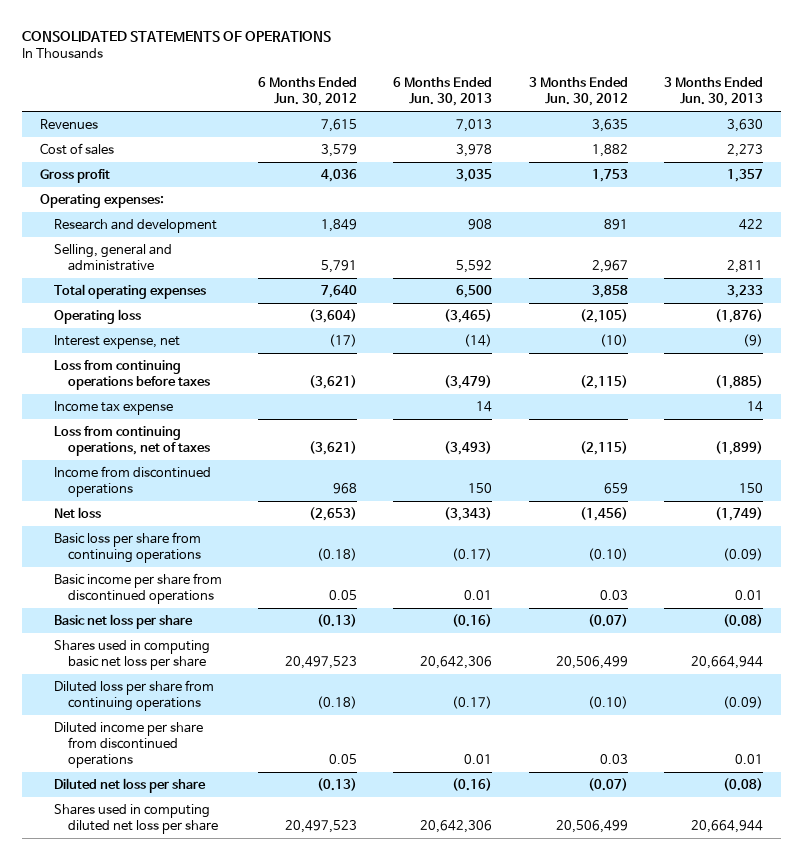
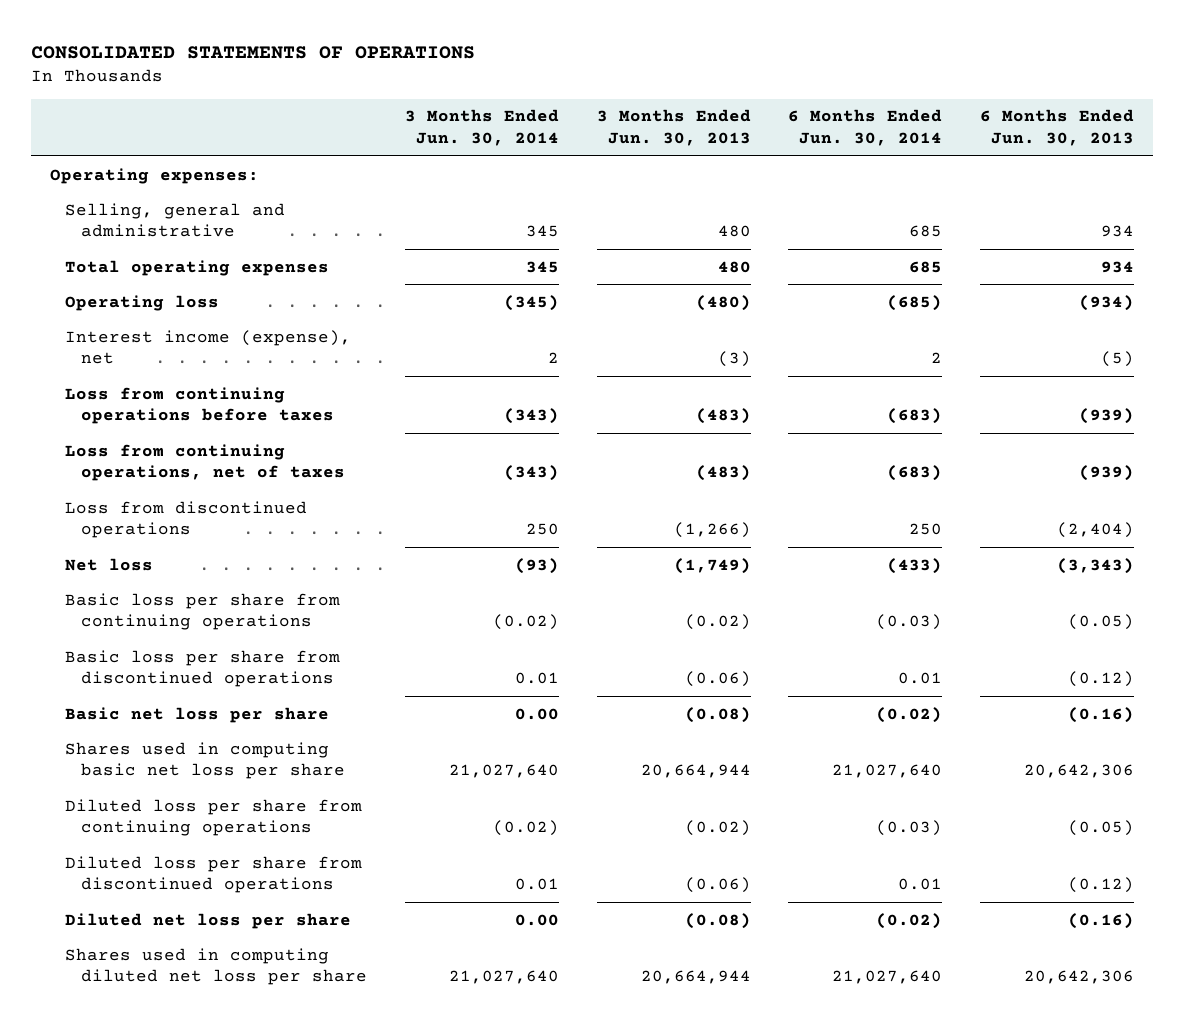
[258,77,358,107] 6 Months Ended Jun. 30, 2012 -> none
[528,77,628,107] 3 Months Ended Jun. 30, 2012 -> none
none -> [404,109,559,146] 3 Months Ended Jun. 30, 2014
none -> [788,109,943,146] 6 Months Ended Jun. 30, 2014
[40,119,99,130] Revenues -> none
[40,143,115,156] Cost of sales -> none
[40,169,111,184] Gross profit -> none
[54,219,218,234] Research and development -> none
[54,401,174,416] Income tax expense -> none
[456,259,493,273] 5,592 -> [1100,225,1134,238] 934
[726,259,763,273] 2,811 -> [717,225,751,238] 480
[456,285,493,299] 6,500 -> [1100,260,1134,273] 934
[726,285,763,299] 3,233 -> [717,260,751,273] 480
[444,309,493,324] (3,465) -> [1078,294,1134,311] (934)
[714,309,763,324] (1,876) -> [695,294,751,311] (480)
[54,335,181,350] Interest expense, net -> [65,329,352,365] Interest income (expense), net
[464,334,493,348] (14) -> [1100,351,1134,368] (5)
[742,334,763,348] (9) -> [717,351,751,368] (3)
[444,374,493,389] (3,479) -> [1078,408,1134,425] (939)
[714,374,763,389] (1,885) -> [695,408,751,425] (483)
[444,440,493,455] (3,493) -> [1078,465,1134,482] (939)
[714,440,763,455] (1,899) -> [695,465,751,482] (483)
[54,466,212,497] Income from discontinued operations -> [65,500,308,539] Loss from discontinued operations
[468,482,493,493] 150 -> [1056,522,1134,539] (2,404)
[738,482,763,493] 150 -> [673,522,751,539] (1,266)
[452,547,493,561] (0.17) -> [1067,614,1134,631] (0.05)
[722,547,763,561] (0.09) -> [684,614,751,631] (0.02)
[54,573,223,604] Basic income per share from discontinued operations -> [65,649,341,688] Basic loss per share from discontinued operations
[464,589,493,600] 0.01 -> [1067,671,1134,688] (0.12)
[734,589,763,600] 0.01 -> [684,671,751,688] (0.06)
[452,695,493,709] (0.17) -> [1067,820,1134,837] (0.05)
[722,695,763,709] (0.09) -> [684,820,751,837] (0.02)
[54,722,204,768] Diluted income per share from discontinued operations -> [65,855,363,894] Diluted loss per share from discontinued operations
[464,753,493,764] 0.01 -> [1067,877,1134,894] (0.12)
[734,753,763,764] 0.01 -> [684,877,751,894] (0.06)

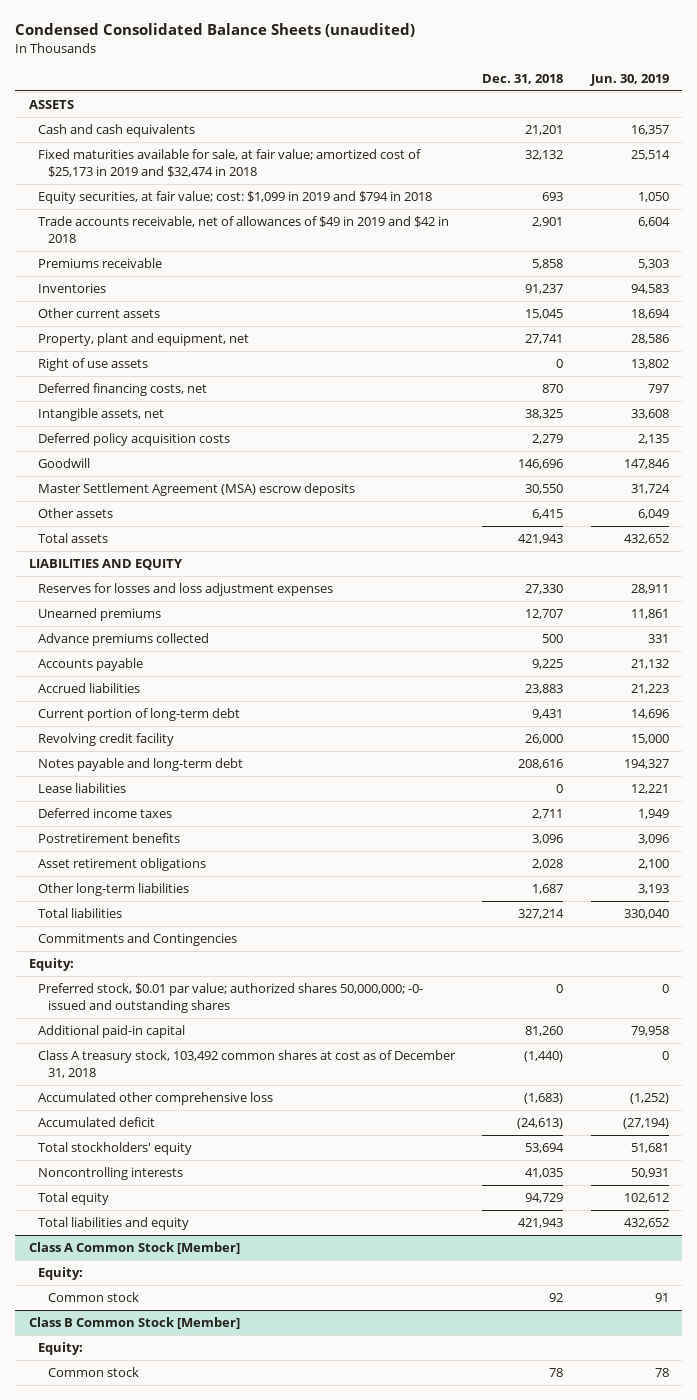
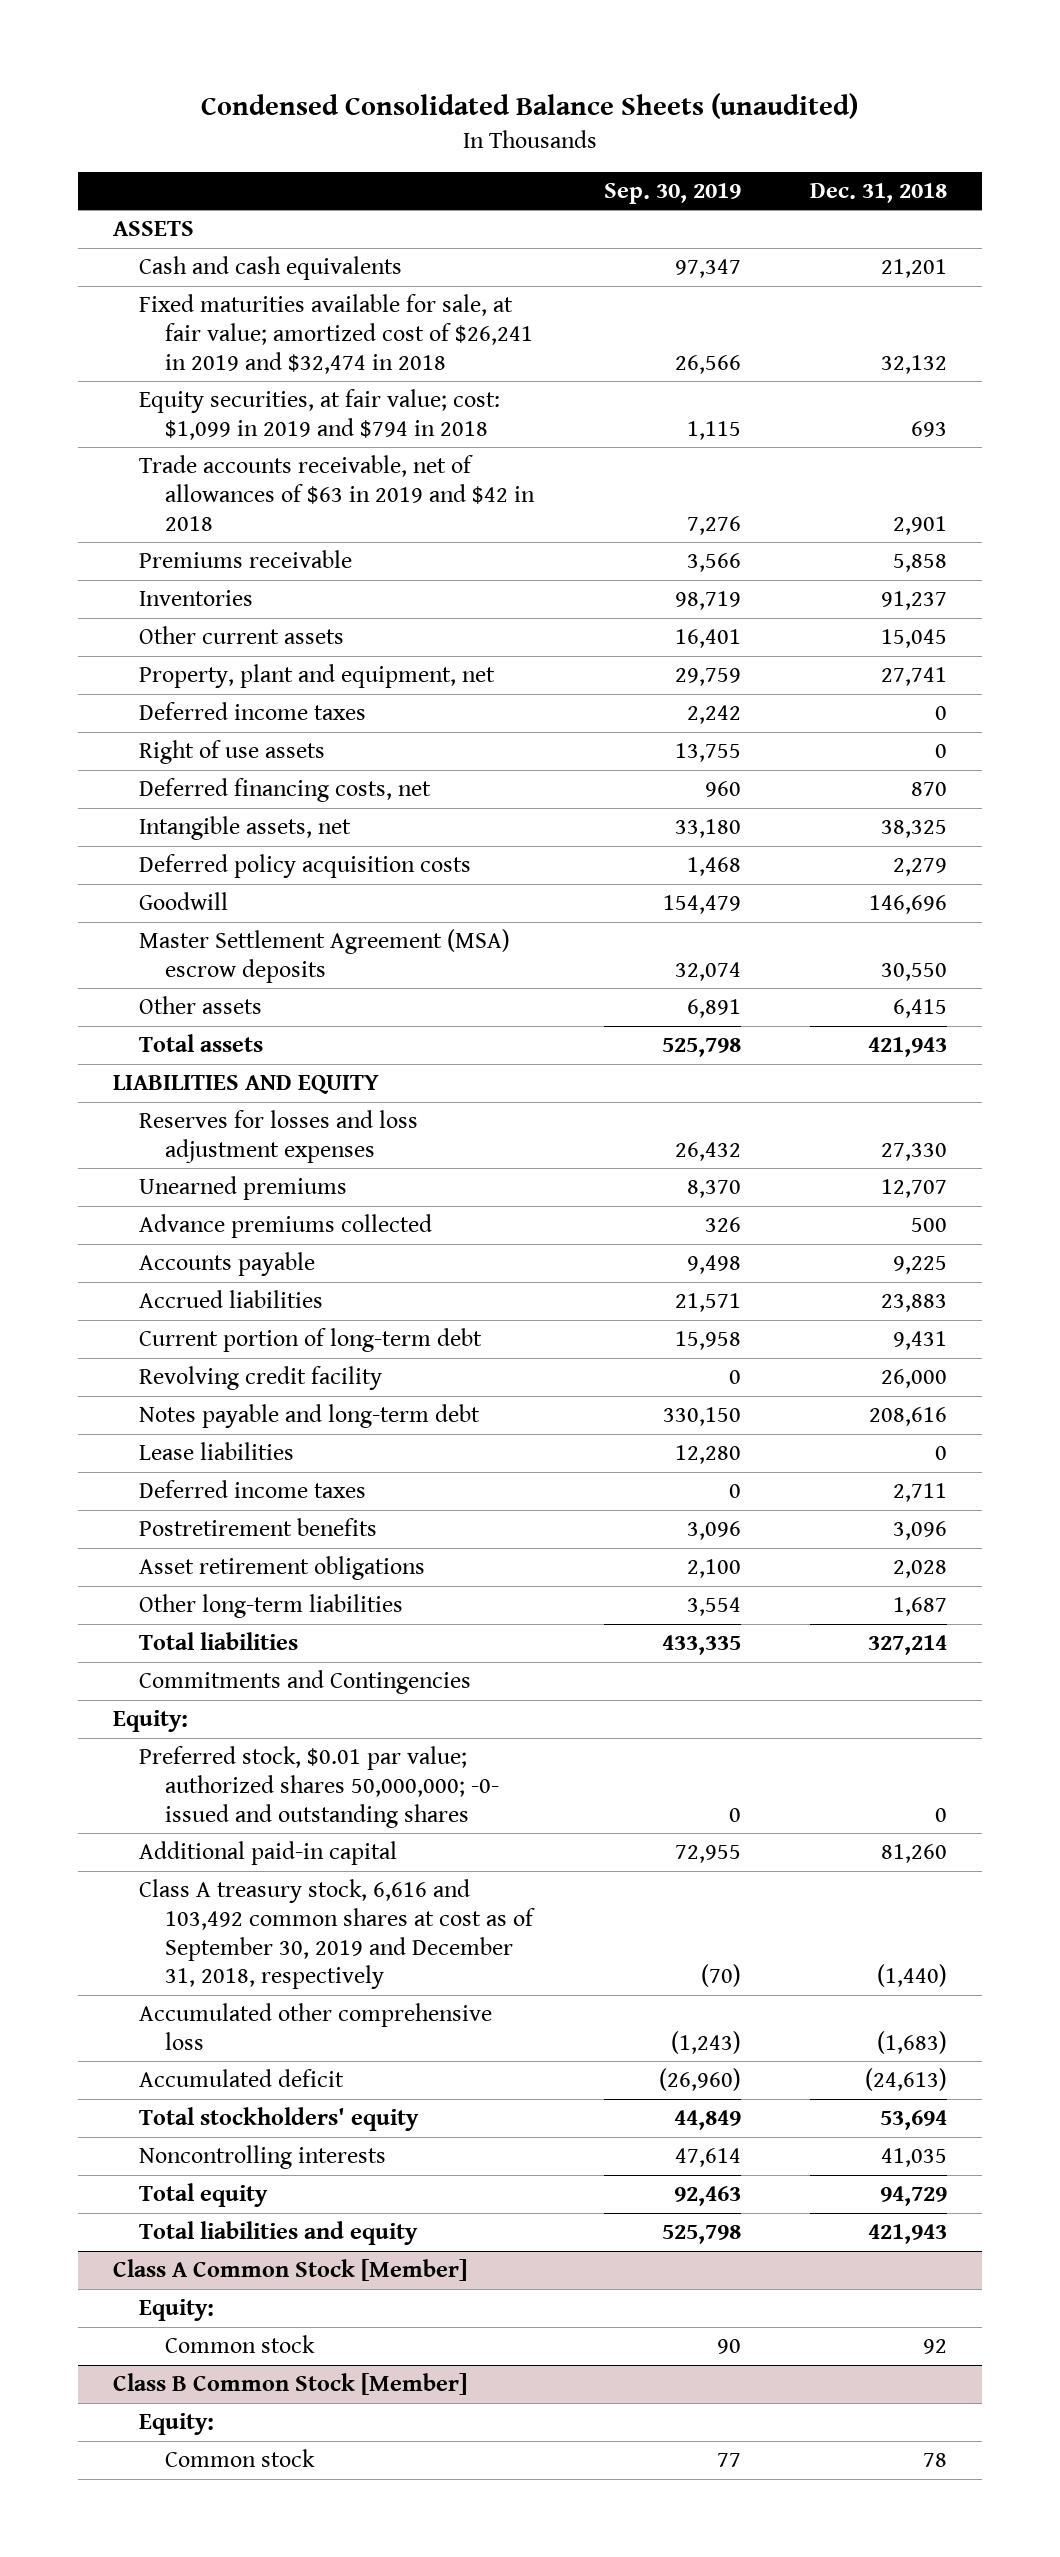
[589,73,669,86] Jun. 30, 2019 -> none
none -> [603,183,741,205] Sep. 30, 2019
[38,149,422,177] Fixed maturities available for sale, at fair value; amortized cost of $25,173 in 2019 and $32,474 in 2018 -> [138,294,533,374] Fixed maturities available for sale, at fair value; amortized cost of $26,241 in 2019 and $32,474 in 2018
[38,216,450,243] Trade accounts receivable, net of allowances of $49 in 2019 and $42 in 2018 -> [138,455,535,531] Trade accounts receivable, net of allowances of $63 in 2019 and $42 in 2018
none -> [138,702,366,721] Deferred income taxes
[38,1050,457,1078] Class A treasury stock, 103,492 common shares at cost as of December 31, 2018 -> [138,1879,535,1990] Class A treasury stock, 6,616 and 103,492 common shares at cost as of September 30, 2019 and December 31, 2018, respectively

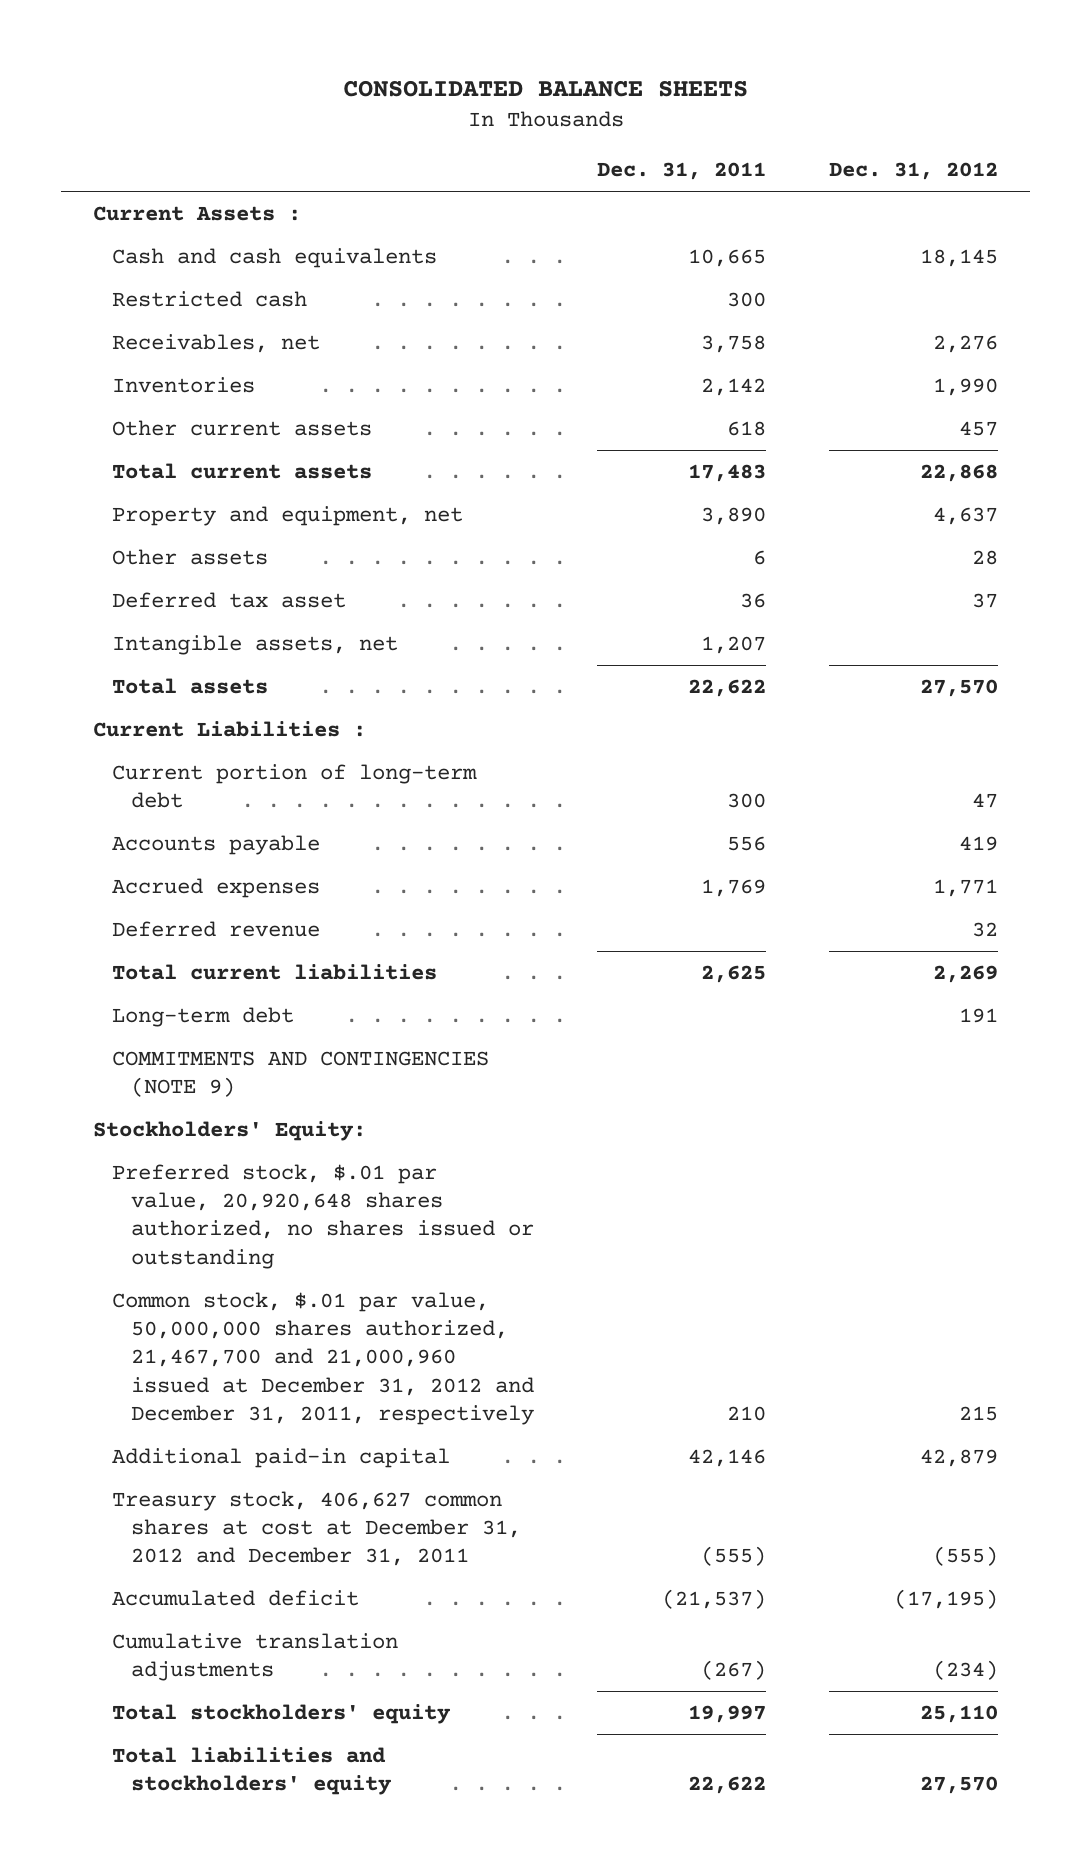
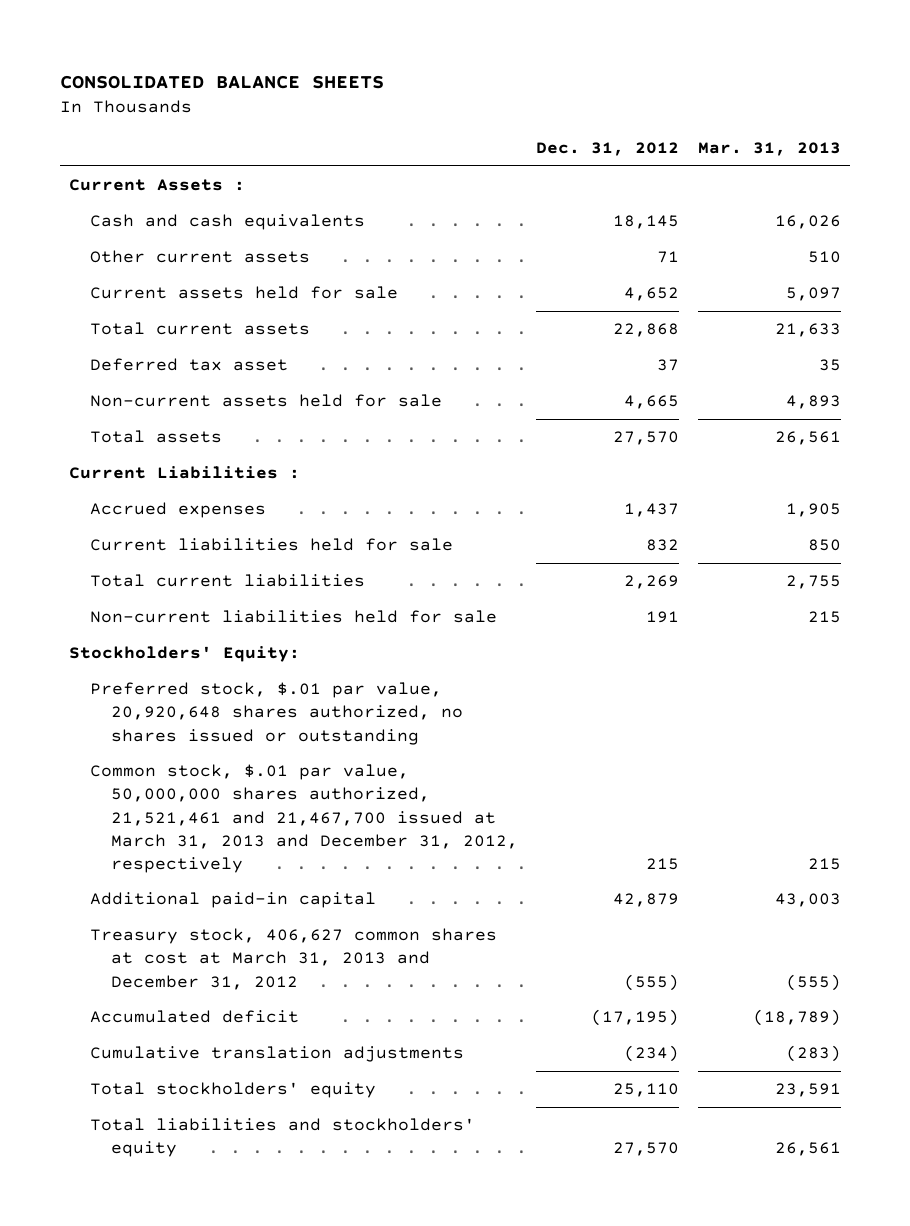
[597,162,767,181] Dec. 31, 2011 -> none
none -> [697,142,841,157] Mar. 31, 2013
[111,290,307,307] Restricted cash -> none
[111,333,320,353] Receivables, net -> none
[111,376,255,393] Inventories -> none
[959,420,999,436] 457 -> [657,251,680,264] 71
none -> [90,286,399,300] Current assets held for sale
[111,505,463,526] Property and equipment, net -> none
[111,548,268,565] Other assets -> none
[111,634,398,655] Intangible assets, net -> none
none -> [90,394,443,408] Non-current assets held for sale
[111,763,477,809] Current portion of long-term debt -> none
[111,834,320,855] Accounts payable -> none
[111,920,320,937] Deferred revenue -> none
[933,878,999,897] 1,771 -> [624,503,680,518] 1,437
none -> [90,538,454,552] Current liabilities held for sale
[111,1050,489,1098] COMMITMENTS AND CONTINGENCIES (NOTE 9) -> none
[111,1006,294,1027] Long-term debt -> [90,610,498,624] Non-current liabilities held for sale
[111,1291,535,1425] Common stock, $.01 par value, 50,000,000 shares authorized, 21,467,700 and 21,000,960 issued at December 31, 2012 and December 31, 2011, respectively -> [90,764,518,873] Common stock, $.01 par value, 50,000,000 shares authorized, 21,521,461 and 21,467,700 issued at March 31, 2013 and December 31, 2012, respectively
[111,1490,522,1567] Treasury stock, 406,627 common shares at cost at December 31, 2012 and December 31, 2011 -> [90,928,498,990] Treasury stock, 406,627 common shares at cost at March 31, 2013 and December 31, 2012

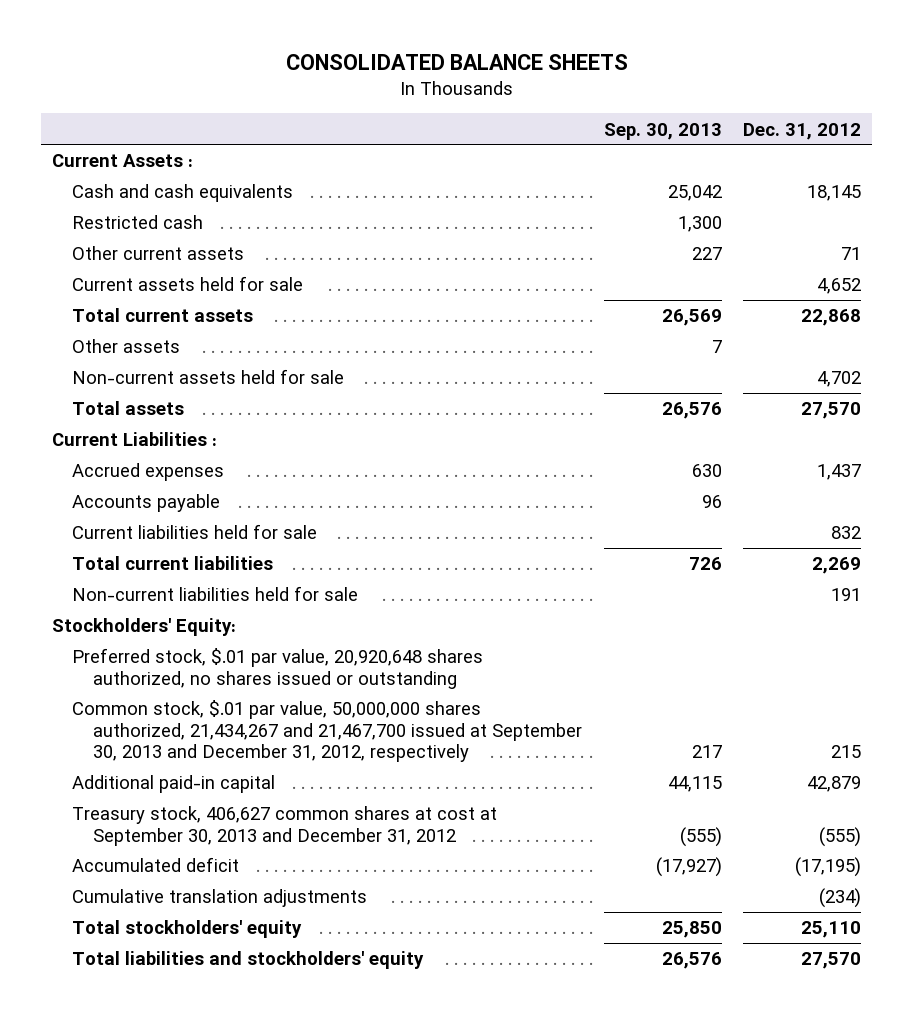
[697,142,841,157] Mar. 31, 2013 -> none
none -> [603,122,722,140] Sep. 30, 2013
none -> [72,215,204,230] Restricted cash
[90,358,289,372] Deferred tax asset -> none
none -> [72,339,181,354] Other assets
[624,395,680,410] 4,665 -> [817,371,862,388] 4,702
none -> [72,494,221,513] Accounts payable
[90,764,518,873] Common stock, $.01 par value, 50,000,000 shares authorized, 21,521,461 and 21,467,700 issued at March 31, 2013 and December 31, 2012, respectively -> [72,700,582,763] Common stock, $.01 par value, 50,000,000 shares authorized, 21,434,267 and 21,467,700 issued at September 30, 2013 and December 31, 2012, respectively
[90,928,498,990] Treasury stock, 406,627 common shares at cost at March 31, 2013 and December 31, 2012 -> [72,806,498,846] Treasury stock, 406,627 common shares at cost at September 30, 2013 and December 31, 2012

